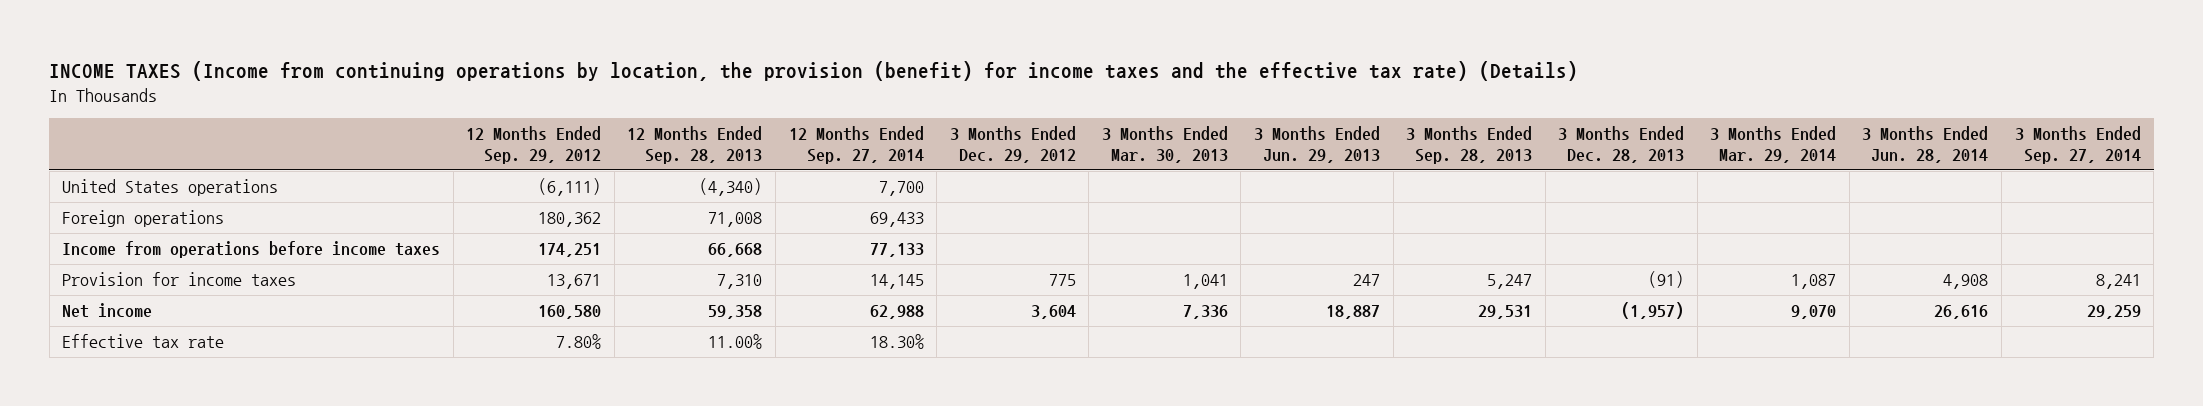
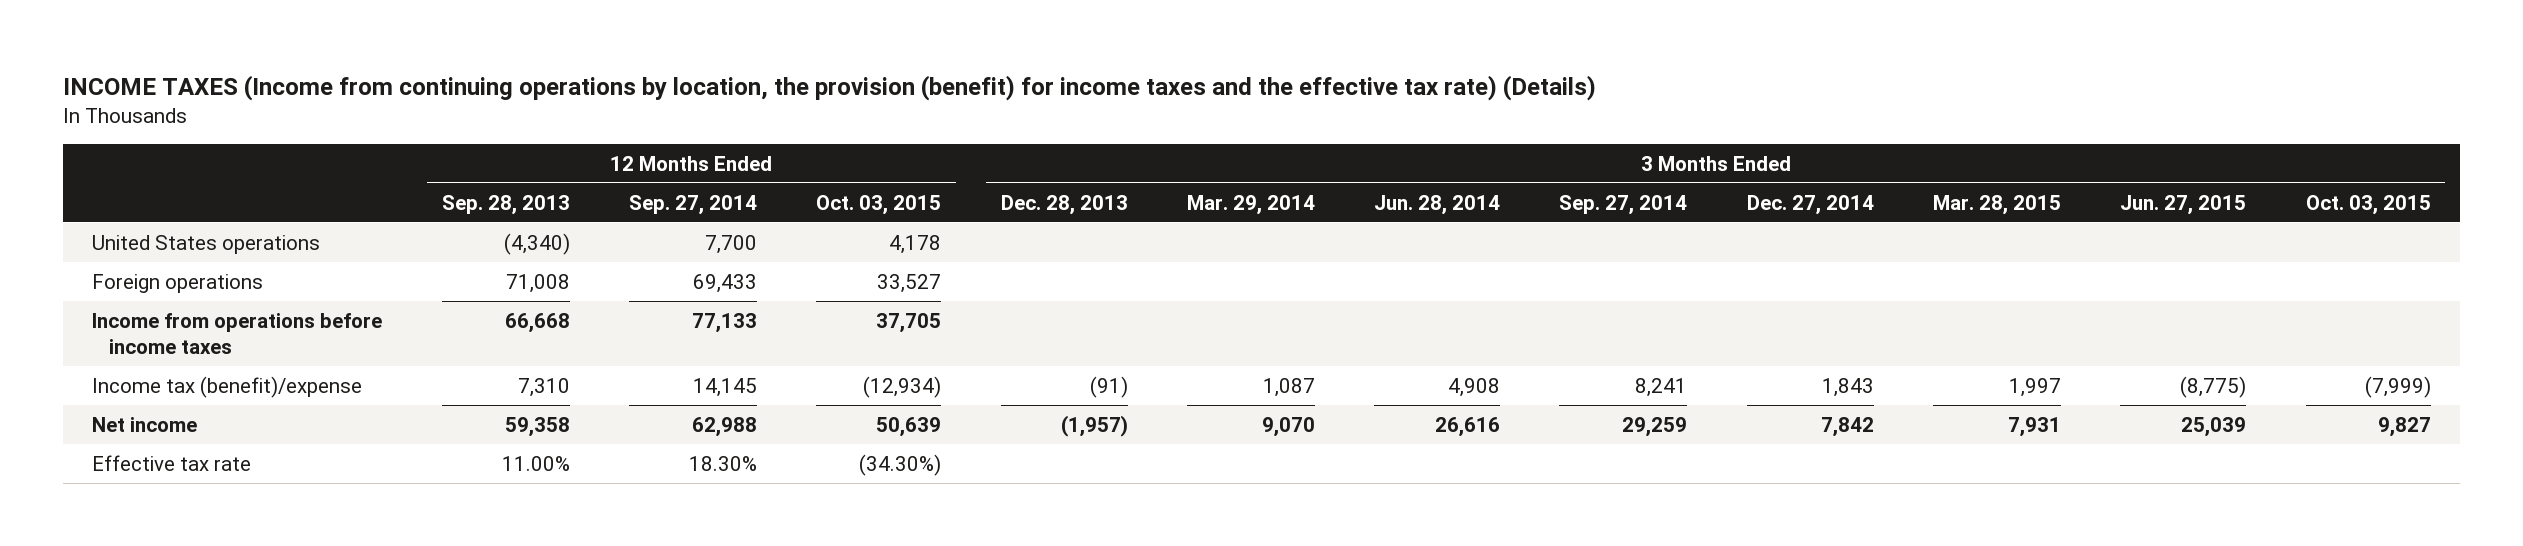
[466,126,602,165] 12 Months Ended Sep. 29, 2012 -> none
[949,126,1076,164] 3 Months Ended Dec. 29, 2012 -> none
[1101,126,1228,164] 3 Months Ended Mar. 30, 2013 -> none
[1253,126,1380,164] 3 Months Ended Jun. 29, 2013 -> none
[1406,126,1533,165] 3 Months Ended Sep. 28, 2013 -> none
none -> [816,194,942,215] Oct. 03, 2015
none -> [1746,194,1874,215] Dec. 27, 2014
none -> [1933,194,2062,215] Mar. 28, 2015
none -> [2120,194,2247,215] Jun. 27, 2015
none -> [2305,194,2431,215] Oct. 03, 2015
[62,271,297,286] Provision for income taxes -> [92,375,363,398] Income tax (benefit)/expense

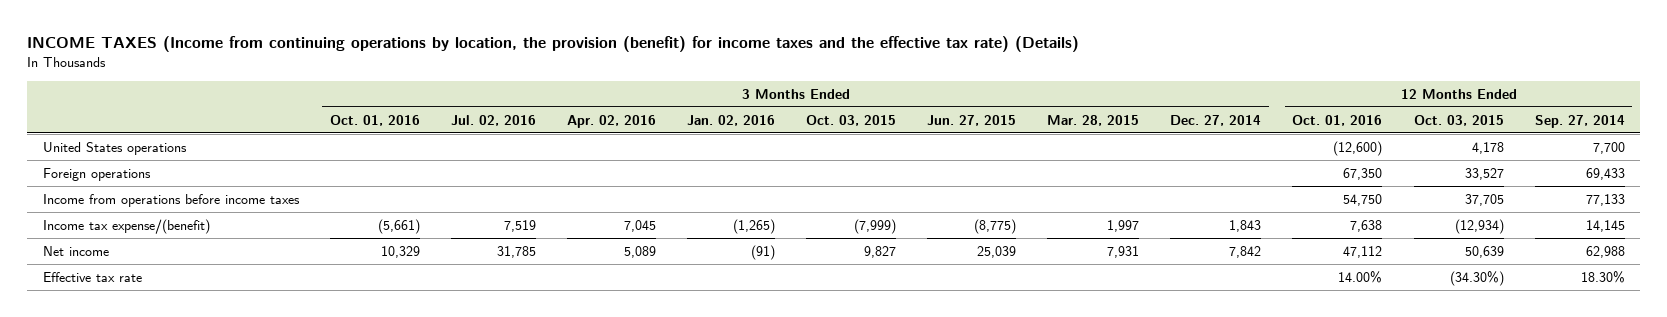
[441,194,570,215] Sep. 28, 2013 -> none
[1000,194,1128,215] Dec. 28, 2013 -> none
[1186,194,1315,215] Mar. 29, 2014 -> none
[1374,194,1501,215] Jun. 28, 2014 -> none
[1559,194,1688,215] Sep. 27, 2014 -> none
none -> [329,114,420,126] Oct. 01, 2016
none -> [450,114,536,126] Jul. 02, 2016
none -> [566,114,656,128] Apr. 02, 2016
none -> [686,114,775,126] Jan. 02, 2016
none -> [1292,114,1383,126] Oct. 01, 2016
[92,375,363,398] Income tax (benefit)/expense -> [42,218,210,234] Income tax expense/(benefit)

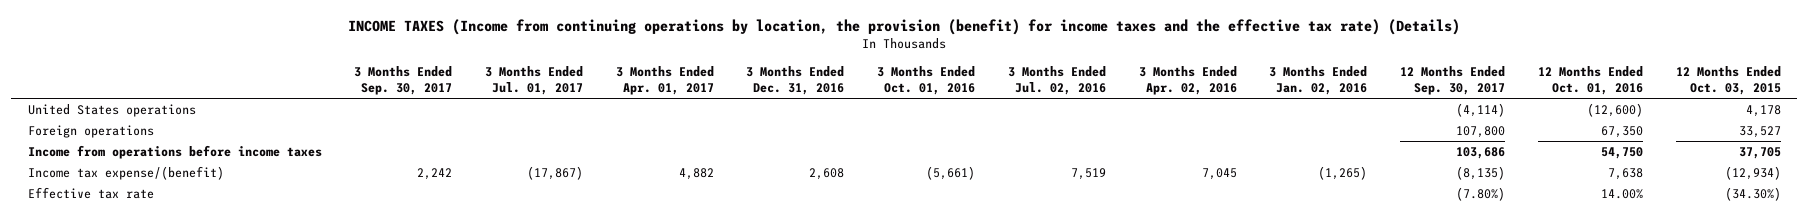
[806,114,897,126] Oct. 03, 2015 -> none
[927,114,1017,126] Jun. 27, 2015 -> none
[1047,114,1140,126] Mar. 28, 2015 -> none
[1170,114,1262,126] Dec. 27, 2014 -> none
[1534,114,1625,128] Sep. 27, 2014 -> none
none -> [354,65,453,96] 3 Months Ended Sep. 30, 2017
none -> [485,65,584,96] 3 Months Ended Jul. 01, 2017
none -> [615,65,714,96] 3 Months Ended Apr. 01, 2017
none -> [746,65,845,96] 3 Months Ended Dec. 31, 2016
none -> [1400,65,1506,96] 12 Months Ended Sep. 30, 2017
[42,245,109,256] Net income -> none

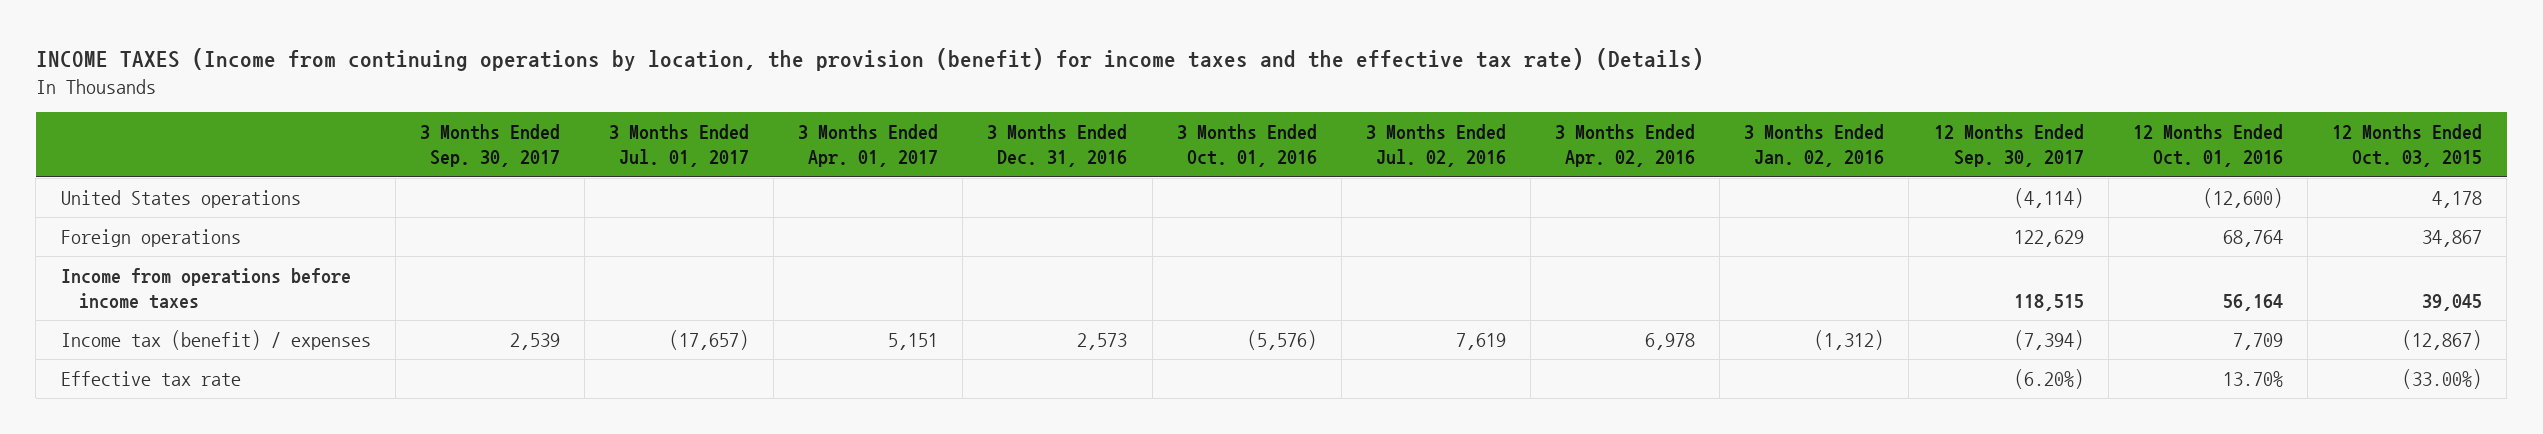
[1456,125,1506,138] 107,800 -> [2013,229,2084,247] 122,629
[1600,125,1643,138] 67,350 -> [2222,229,2283,247] 68,764
[1738,125,1781,138] 33,527 -> [2422,229,2483,247] 34,867
[1456,146,1506,159] 103,686 -> [2013,293,2084,311] 118,515
[1600,146,1643,159] 54,750 -> [2222,293,2283,311] 56,164
[1738,146,1781,159] 37,705 -> [2422,293,2483,311] 39,045
[27,165,224,180] Income tax expense/(benefit) -> [60,329,371,350] Income tax (benefit) / expenses
[417,167,453,180] 2,242 -> [509,332,560,350] 2,539
[527,165,584,180] (17,867) -> [669,329,750,350] (17,657)
[678,167,714,180] 4,882 -> [888,332,939,350] 5,151
[809,167,845,180] 2,608 -> [1077,332,1128,350] 2,573
[926,165,976,180] (5,661) -> [1246,329,1317,350] (5,576)
[1070,167,1106,180] 7,519 -> [1455,332,1506,350] 7,619
[1201,167,1237,180] 7,045 -> [1645,332,1696,350] 6,978
[1318,165,1368,180] (1,265) -> [1814,329,1885,350] (1,312)
[1456,165,1506,180] (8,135) -> [2013,329,2084,350] (7,394)
[1607,167,1643,180] 7,638 -> [2232,332,2283,350] 7,709
[1724,165,1781,180] (12,934) -> [2402,329,2483,350] (12,867)
[1456,186,1506,201] (7.80%) -> [2013,368,2084,389] (6.20%)
[1600,188,1643,199] 14.00% -> [2222,370,2283,387] 13.70%
[1724,186,1781,201] (34.30%) -> [2402,368,2483,389] (33.00%)

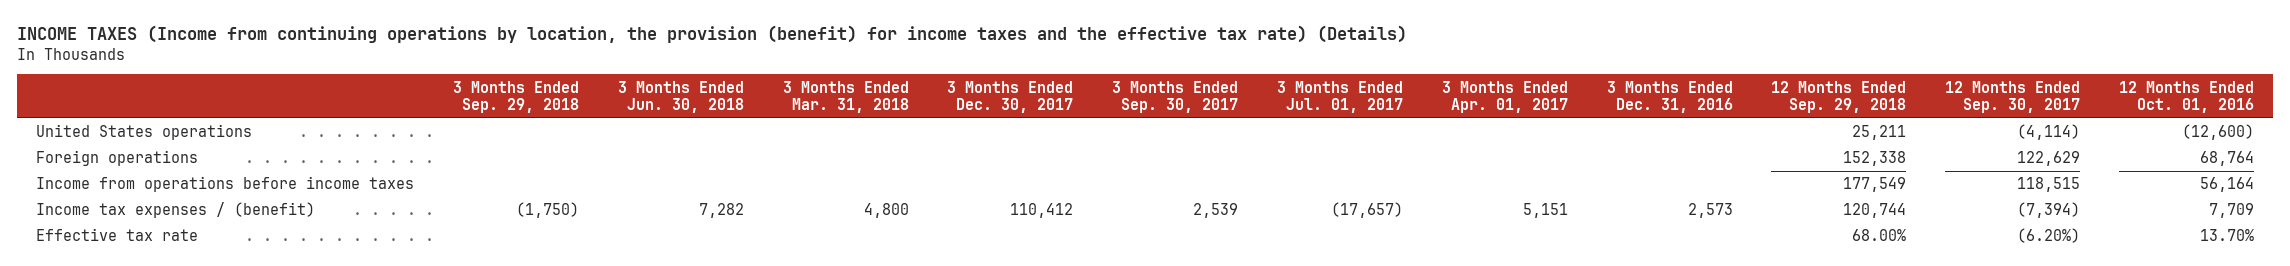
[1176,124,1317,168] 3 Months Ended Oct. 01, 2016 -> none
[1365,124,1506,168] 3 Months Ended Jul. 02, 2016 -> none
[1555,124,1696,168] 3 Months Ended Apr. 02, 2016 -> none
[1744,124,1885,168] 3 Months Ended Jan. 02, 2016 -> none
[2332,124,2483,168] 12 Months Ended Oct. 03, 2015 -> none
none -> [453,80,580,113] 3 Months Ended Sep. 29, 2018
none -> [617,80,744,113] 3 Months Ended Jun. 30, 2018
none -> [782,80,909,113] 3 Months Ended Mar. 31, 2018
none -> [947,80,1074,113] 3 Months Ended Dec. 30, 2017
none -> [1771,80,1907,113] 12 Months Ended Sep. 29, 2018
[60,329,371,350] Income tax (benefit) / expenses -> [36,202,316,219] Income tax expenses / (benefit)

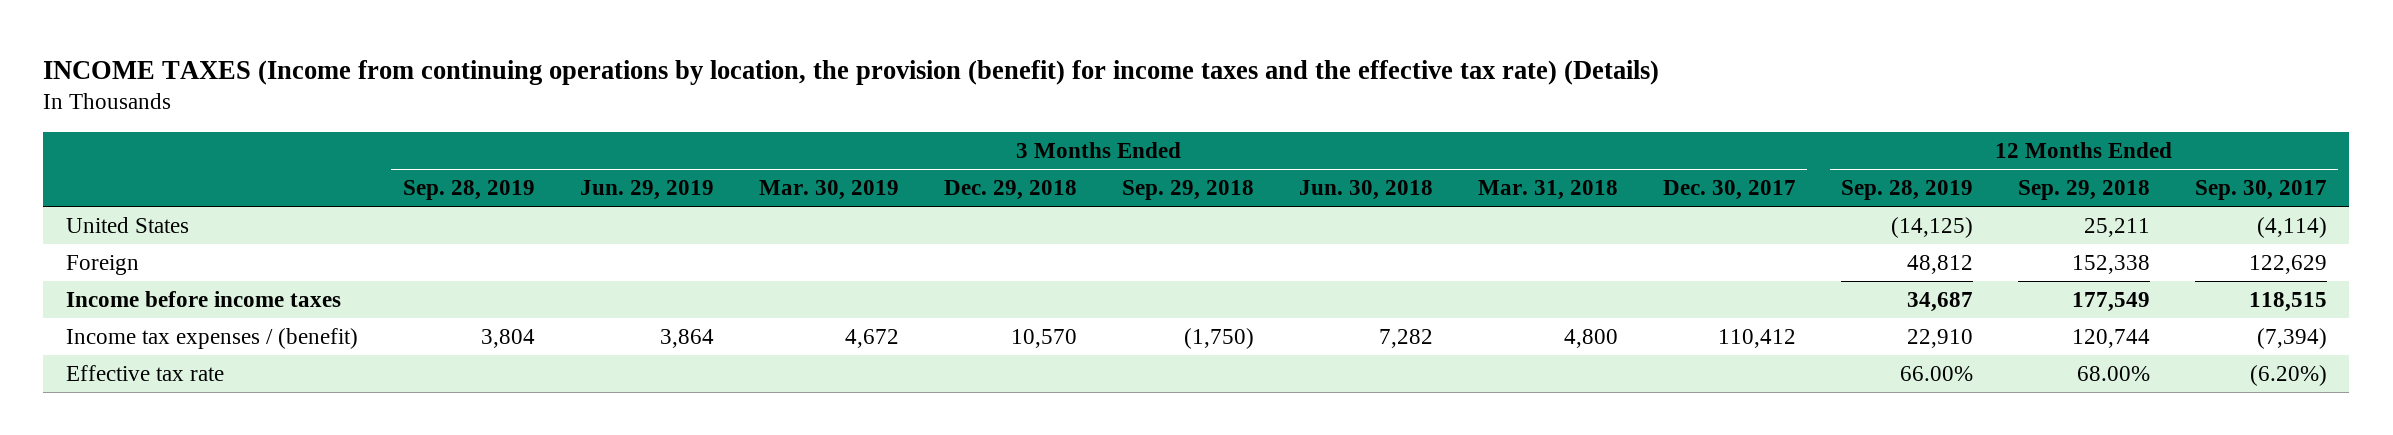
[1112,80,1239,113] 3 Months Ended Sep. 30, 2017 -> none
[1276,80,1403,113] 3 Months Ended Jul. 01, 2017 -> none
[1441,80,1568,113] 3 Months Ended Apr. 01, 2017 -> none
[1606,80,1733,113] 3 Months Ended Dec. 31, 2016 -> none
[2118,80,2254,113] 12 Months Ended Oct. 01, 2016 -> none
none -> [402,180,535,201] Sep. 28, 2019
none -> [579,180,714,201] Jun. 29, 2019
none -> [758,180,899,201] Mar. 30, 2019
none -> [943,180,1077,201] Dec. 29, 2018
none -> [1840,180,1973,201] Sep. 28, 2019
[36,124,253,141] United States operations -> [65,216,189,233] United States
[36,150,199,167] Foreign operations -> [65,254,139,275] Foreign
[36,176,415,193] Income from operations before income taxes -> [65,290,341,307] Income before income taxes

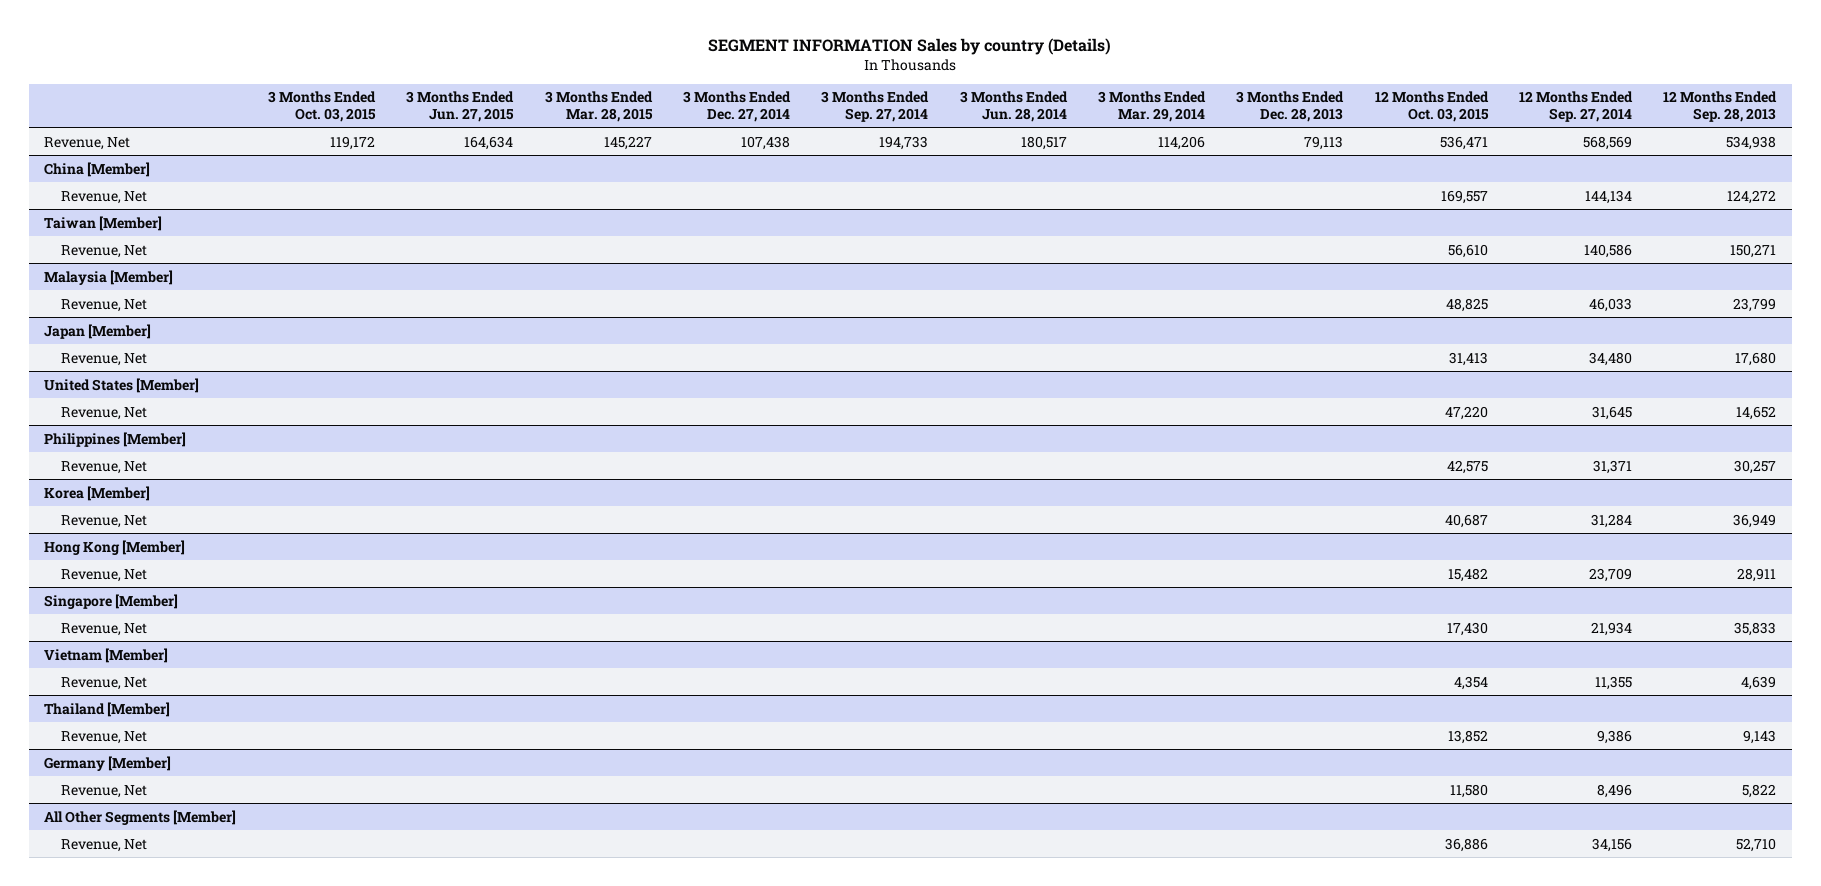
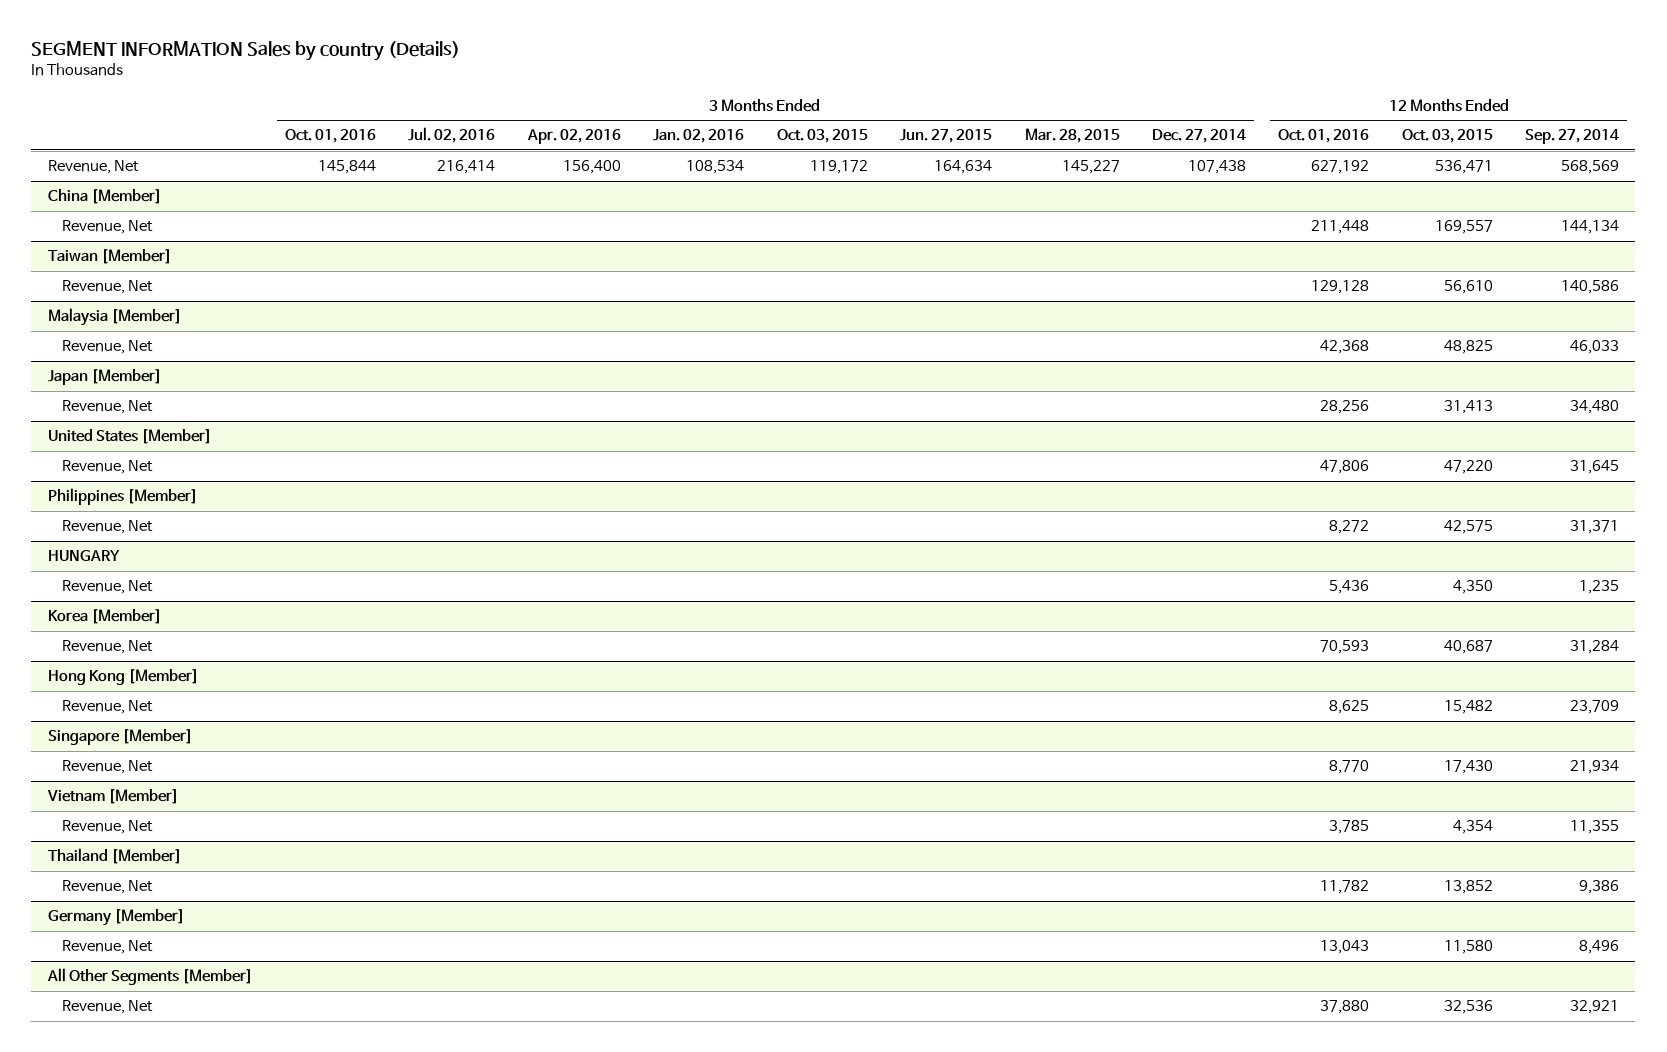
[821,91,930,122] 3 Months Ended Sep. 27, 2014 -> none
[959,91,1068,122] 3 Months Ended Jun. 28, 2014 -> none
[1097,91,1206,122] 3 Months Ended Mar. 29, 2014 -> none
[1236,91,1345,122] 3 Months Ended Dec. 28, 2013 -> none
[1663,91,1778,122] 12 Months Ended Sep. 28, 2013 -> none
none -> [285,129,377,144] Oct. 01, 2016
none -> [408,127,496,144] Jul. 02, 2016
none -> [526,129,621,145] Apr. 02, 2016
none -> [653,129,745,144] Jan. 02, 2016
none -> [1278,129,1370,144] Oct. 01, 2016
none -> [47,550,120,562] HUNGARY
none -> [61,580,153,595] Revenue, Net
[1444,837,1488,852] 36,886 -> [1443,1000,1493,1015] 32,536
[1592,837,1633,852] 34,156 -> [1570,1000,1620,1015] 32,921

